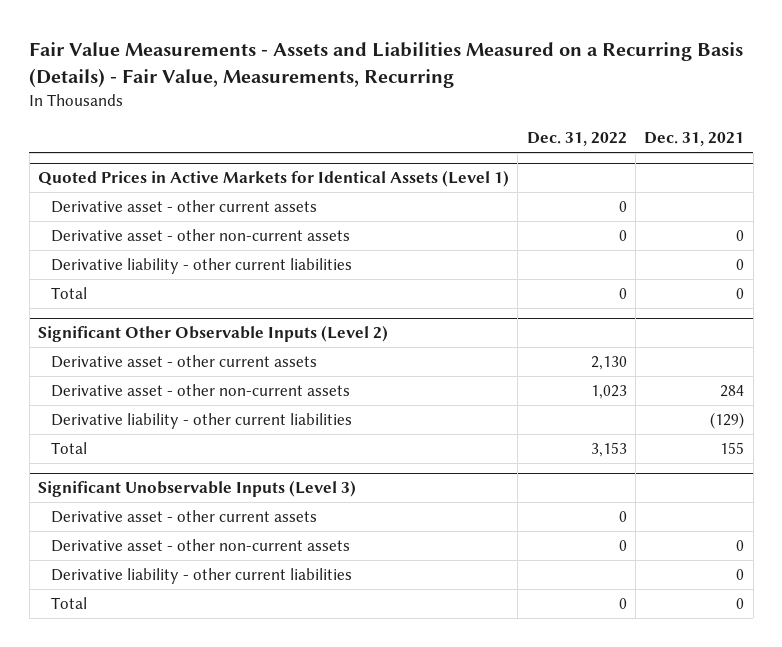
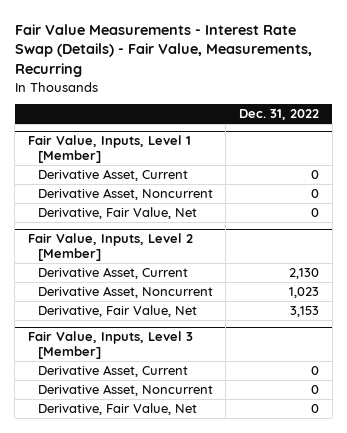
[29,41,744,88] Fair Value Measurements - Assets and Liabilities Measured on a Recurring Basis (Details) - Fair Value, Measurements, Recurring -> [14,23,312,78] Fair Value Measurements - Interest Rate Swap (Details) - Fair Value, Measurements, Recurring
[644,132,745,147] Dec. 31, 2021 -> none
[50,258,352,275] Derivative liability - other current liabilities -> none
[50,413,352,430] Derivative liability - other current liabilities -> none
[50,568,352,585] Derivative liability - other current liabilities -> none
[38,170,510,188] Quoted Prices in Active Markets for Identical Assets (Level 1) -> [27,135,191,164] Fair Value, Inputs, Level 1 [Member]
[50,200,317,214] Derivative asset - other current assets -> [37,168,188,181] Derivative Asset, Current
[50,229,350,243] Derivative asset - other non-current assets -> [37,187,213,200] Derivative Asset, Noncurrent
[50,287,87,300] Total -> [37,206,197,219] Derivative, Fair Value, Net
[38,325,389,343] Significant Other Observable Inputs (Level 2) -> [27,233,193,262] Fair Value, Inputs, Level 2 [Member]
[50,355,317,369] Derivative asset - other current assets -> [37,266,188,279] Derivative Asset, Current
[50,384,350,398] Derivative asset - other non-current assets -> [37,285,213,298] Derivative Asset, Noncurrent
[50,442,87,455] Total -> [37,304,197,317] Derivative, Fair Value, Net
[38,480,357,498] Significant Unobservable Inputs (Level 3) -> [27,331,193,360] Fair Value, Inputs, Level 3 [Member]
[50,510,317,524] Derivative asset - other current assets -> [37,364,188,377] Derivative Asset, Current
[50,539,350,553] Derivative asset - other non-current assets -> [37,383,213,396] Derivative Asset, Noncurrent
[50,597,87,610] Total -> [37,402,197,415] Derivative, Fair Value, Net

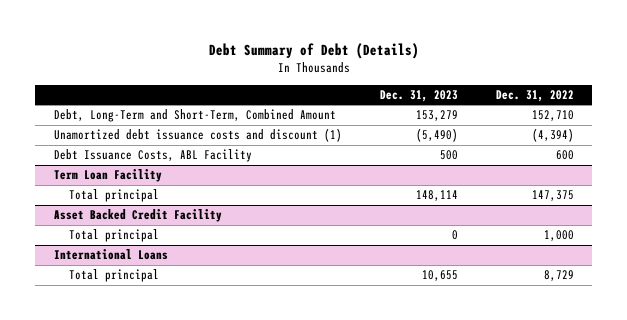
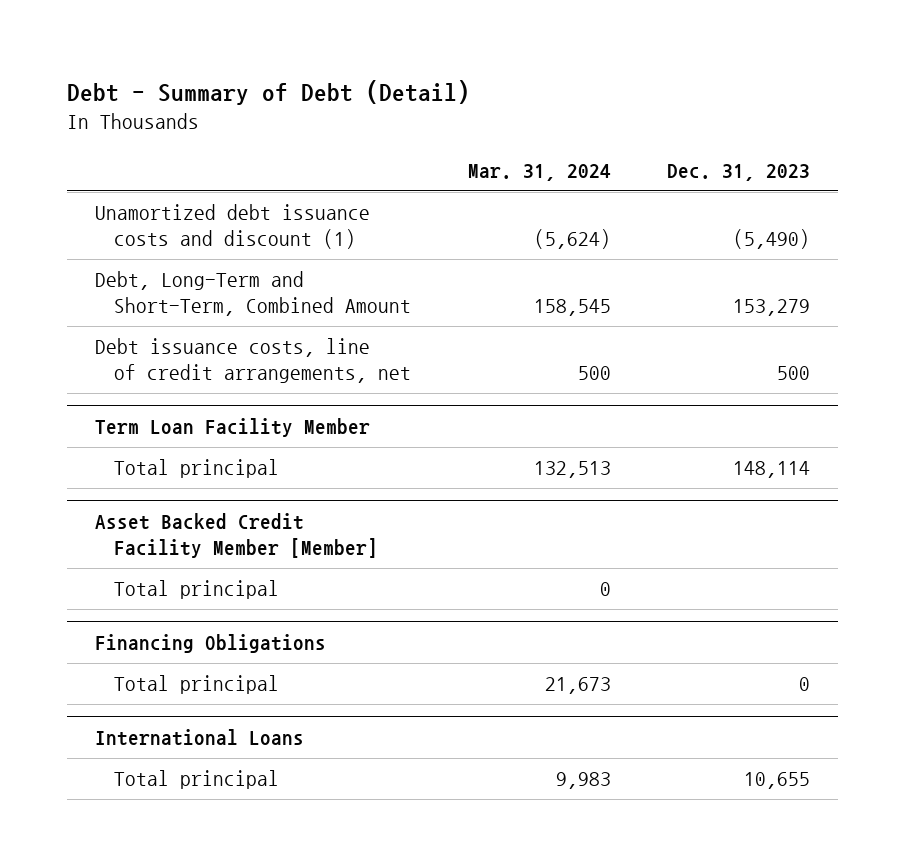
[208,42,419,59] Debt Summary of Debt (Details) -> [66,79,470,105] Debt - Summary of Debt (Detail)
[495,89,574,102] Dec. 31, 2022 -> none
none -> [467,164,611,182] Mar. 31, 2024
[53,109,336,123] Debt, Long-Term and Short-Term, Combined Amount -> [95,271,411,317] Debt, Long-Term and Short-Term, Combined Amount
[53,149,252,163] Debt Issuance Costs, ABL Facility -> [95,338,411,384] Debt issuance costs, line of credit arrangements, net
[53,169,162,183] Term Loan Facility -> [95,418,371,438] Term Loan Facility Member
[53,209,222,223] Asset Backed Credit Facility -> [95,513,378,559] Asset Backed Credit Facility Member [Member]
none -> [113,580,279,600] Total principal
none -> [95,634,327,654] Financing Obligations

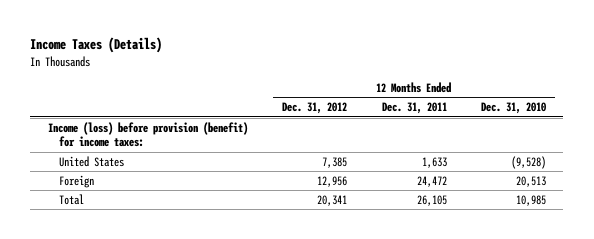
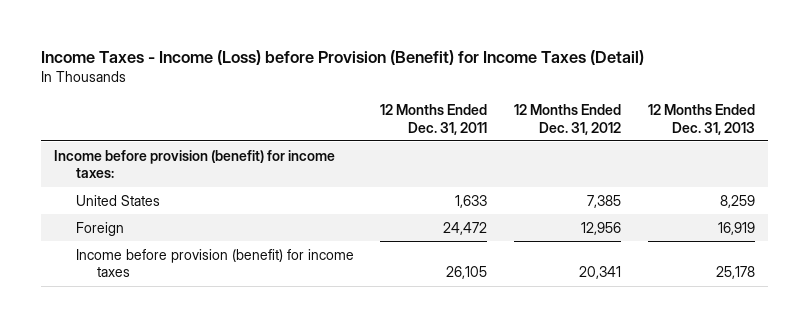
[30,37,163,54] Income Taxes (Details) -> [40,49,644,65] Income Taxes - Income (Loss) before Provision (Benefit) for Income Taxes (Detail)
[481,102,547,115] Dec. 31, 2010 -> none
none -> [647,103,755,135] 12 Months Ended Dec. 31, 2013
[47,121,248,148] Income (loss) before provision (benefit) for income taxes: -> [54,149,336,179] Income before provision (benefit) for income taxes:
[58,193,84,205] Total -> [75,248,354,278] Income before provision (benefit) for income taxes

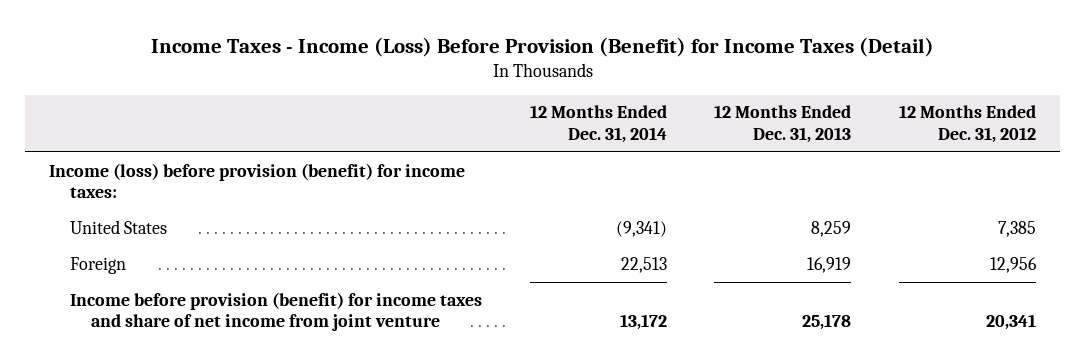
[40,49,644,65] Income Taxes - Income (Loss) before Provision (Benefit) for Income Taxes (Detail) -> [150,37,934,58] Income Taxes - Income (Loss) Before Provision (Benefit) for Income Taxes (Detail)
[380,103,488,135] 12 Months Ended Dec. 31, 2011 -> none
none -> [529,105,667,143] 12 Months Ended Dec. 31, 2014
[54,149,336,179] Income before provision (benefit) for income taxes: -> [49,162,466,199] Income (loss) before provision (benefit) for income taxes:
[75,248,354,278] Income before provision (benefit) for income taxes -> [70,291,483,332] Income before provision (benefit) for income taxes and share of net income from joint venture

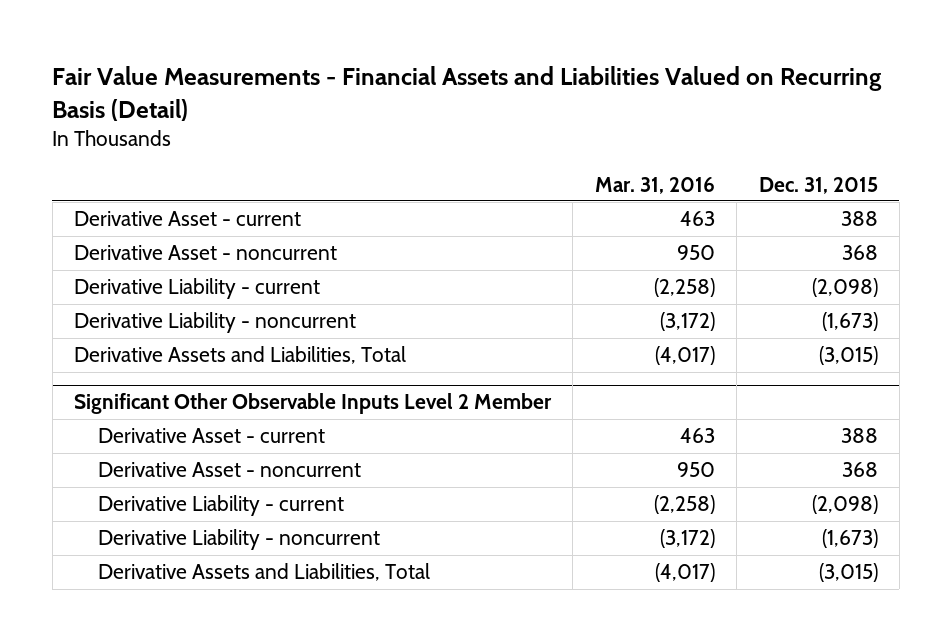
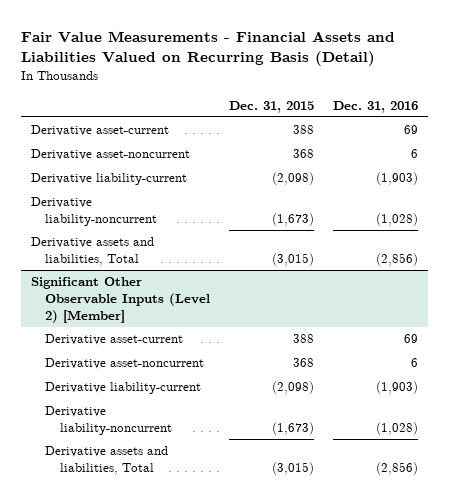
[594,176,715,194] Mar. 31, 2016 -> none
none -> [333,100,419,113] Dec. 31, 2016
[74,211,302,227] Derivative Asset - current -> [30,125,169,137] Derivative asset-current
[74,245,338,261] Derivative Asset - noncurrent -> [30,149,190,161] Derivative asset-noncurrent
[74,278,321,300] Derivative Liability - current -> [30,173,187,186] Derivative liability-current
[74,312,357,334] Derivative Liability - noncurrent -> [30,197,158,227] Derivative liability-noncurrent
[74,346,407,365] Derivative Assets and Liabilities, Total -> [30,237,154,267] Derivative assets and liabilities, Total
[74,393,553,415] Significant Other Observable Inputs Level 2 Member -> [30,277,211,323] Significant Other Observable Inputs (Level 2) [Member]
[98,428,326,444] Derivative Asset - current -> [45,334,184,346] Derivative asset-current
[98,462,362,478] Derivative Asset - noncurrent -> [45,358,205,370] Derivative asset-noncurrent
[98,495,345,517] Derivative Liability - current -> [45,382,202,395] Derivative liability-current
[98,529,381,551] Derivative Liability - noncurrent -> [45,406,172,436] Derivative liability-noncurrent
[98,563,431,582] Derivative Assets and Liabilities, Total -> [45,446,169,476] Derivative assets and liabilities, Total

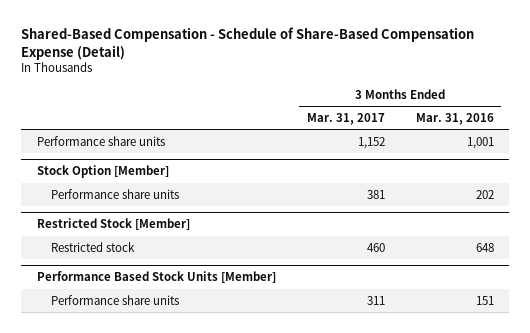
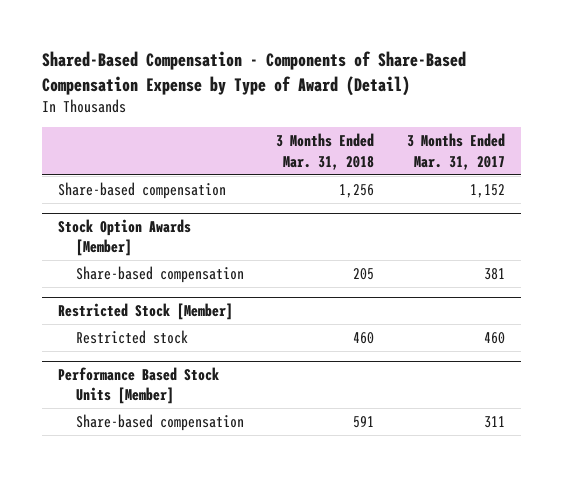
[21,26,475,60] Shared-Based Compensation - Schedule of Share-Based Compensation Expense (Detail) -> [41,51,466,96] Shared-Based Compensation - Components of Share-Based Compensation Expense by Type of Award (Detail)
[415,112,494,125] Mar. 31, 2016 -> none
none -> [276,133,375,170] 3 Months Ended Mar. 31, 2018
[36,135,165,146] Performance share units -> [58,181,227,199] Share-based compensation
[36,165,169,179] Stock Option [Member] -> [58,219,192,257] Stock Option Awards [Member]
[51,188,180,199] Performance share units -> [75,265,244,283] Share-based compensation
[51,294,180,305] Performance share units -> [75,413,244,431] Share-based compensation

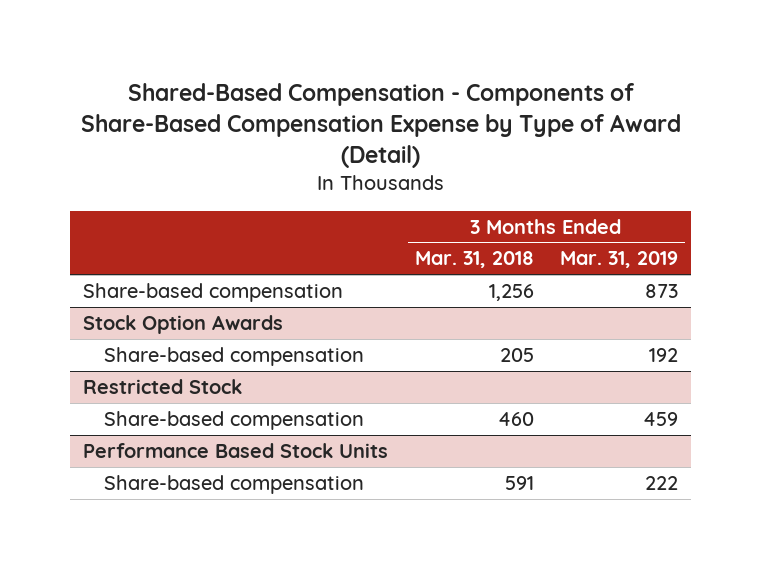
[406,133,505,170] 3 Months Ended Mar. 31, 2017 -> none
none -> [560,251,679,269] Mar. 31, 2019
[58,219,192,257] Stock Option Awards [Member] -> [83,315,284,335] Stock Option Awards
[75,329,188,344] Restricted stock -> none
[58,303,234,321] Restricted Stock [Member] -> [83,379,243,395] Restricted Stock
none -> [103,411,364,431] Share-based compensation
[58,367,220,405] Performance Based Stock Units [Member] -> [83,443,389,459] Performance Based Stock Units

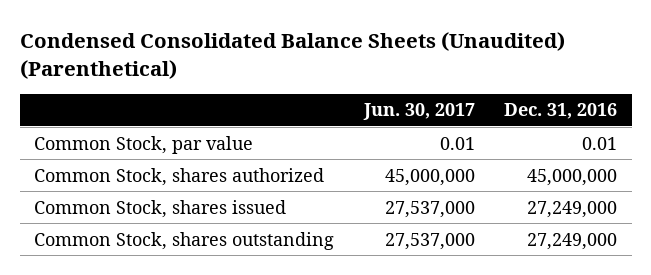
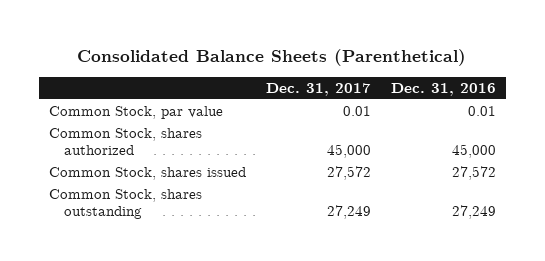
[19,31,565,79] Condensed Consolidated Balance Sheets (Unaudited) (Parenthetical) -> [77,48,467,66] Consolidated Balance Sheets (Parenthetical)
[362,103,475,121] Jun. 30, 2017 -> none
none -> [265,82,371,96] Dec. 31, 2017
[526,168,617,186] 45,000,000 -> [451,144,496,159] 45,000
[526,200,617,218] 27,249,000 -> [451,166,496,181] 27,572
[526,232,617,250] 27,249,000 -> [451,205,496,220] 27,249

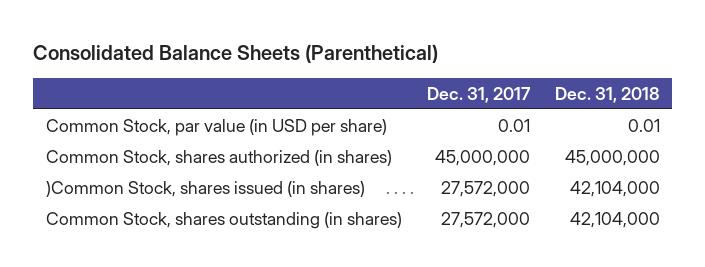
[390,82,496,96] Dec. 31, 2016 -> none
none -> [554,86,660,103] Dec. 31, 2018
[49,106,224,120] Common Stock, par value -> [45,118,387,136] Common Stock, par value (in USD per share)
[49,128,203,156] Common Stock, shares authorized -> [45,149,392,166] Common Stock, shares authorized (in shares)
[326,144,371,159] 45,000 -> [434,149,530,166] 45,000,000
[49,167,247,181] Common Stock, shares issued -> [45,180,365,197] )Common Stock, shares issued (in shares)
[326,166,371,181] 27,572 -> [440,180,530,197] 27,572,000
[49,189,203,220] Common Stock, shares outstanding -> [45,211,402,229] Common Stock, shares outstanding (in shares)
[326,205,371,220] 27,249 -> [440,211,530,228] 27,572,000

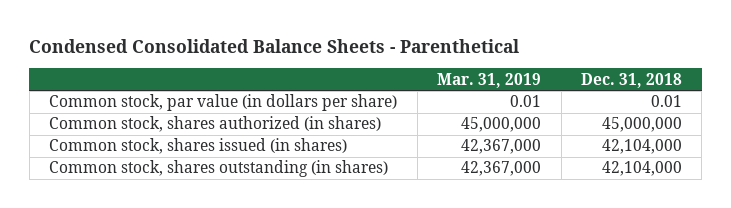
[33,44,439,64] Consolidated Balance Sheets (Parenthetical) -> [29,38,520,53] Condensed Consolidated Balance Sheets - Parenthetical
[426,86,531,103] Dec. 31, 2017 -> none
none -> [437,72,542,88] Mar. 31, 2019
[45,118,387,136] Common Stock, par value (in USD per share) -> [49,94,398,112] Common stock, par value (in dollars per share)
[45,149,392,166] Common Stock, shares authorized (in shares) -> [49,116,382,133] Common stock, shares authorized (in shares)
[45,180,365,197] )Common Stock, shares issued (in shares) -> [49,138,348,155] Common stock, shares issued (in shares)
[45,211,402,229] Common Stock, shares outstanding (in shares) -> [49,160,389,178] Common stock, shares outstanding (in shares)

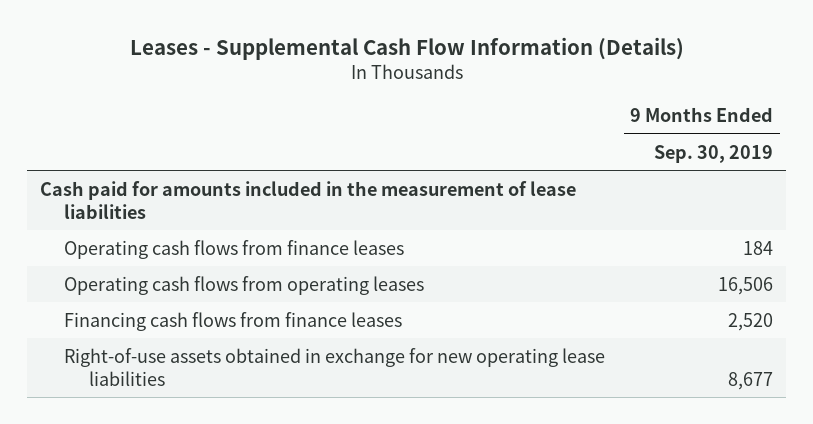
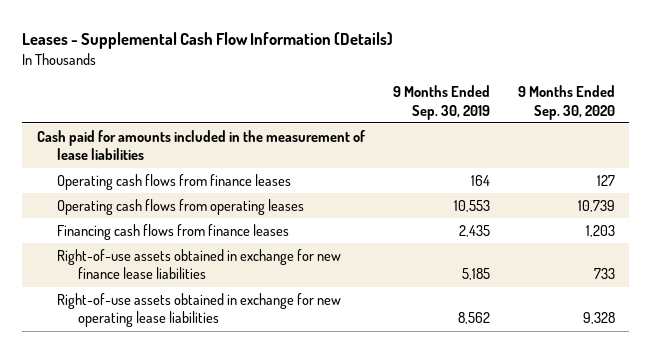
none -> [518,84,616,120] 9 Months Ended Sep. 30, 2020
[743,240,774,255] 184 -> [470,174,490,186] 164
[718,276,774,295] 16,506 -> [453,199,490,212] 10,553
[728,312,774,331] 2,520 -> [458,224,490,237] 2,435
none -> [57,248,342,280] Right-of-use assets obtained in exchange for new finance lease liabilities
[728,371,774,390] 8,677 -> [457,312,490,325] 8,562

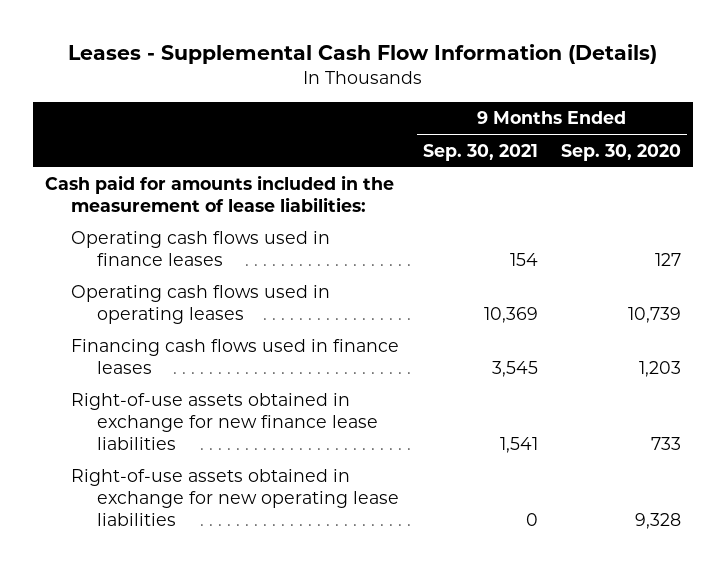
[392,84,490,120] 9 Months Ended Sep. 30, 2019 -> none
none -> [422,143,538,161] Sep. 30, 2021
[36,129,365,161] Cash paid for amounts included in the measurement of lease liabilities -> [44,175,394,213] Cash paid for amounts included in the measurement of lease liabilities:
[57,173,292,190] Operating cash flows from finance leases -> [70,231,330,267] Operating cash flows used in finance leases
[57,198,305,215] Operating cash flows from operating leases -> [70,285,330,325] Operating cash flows used in operating leases
[57,223,290,240] Financing cash flows from finance leases -> [70,339,399,375] Financing cash flows used in finance leases

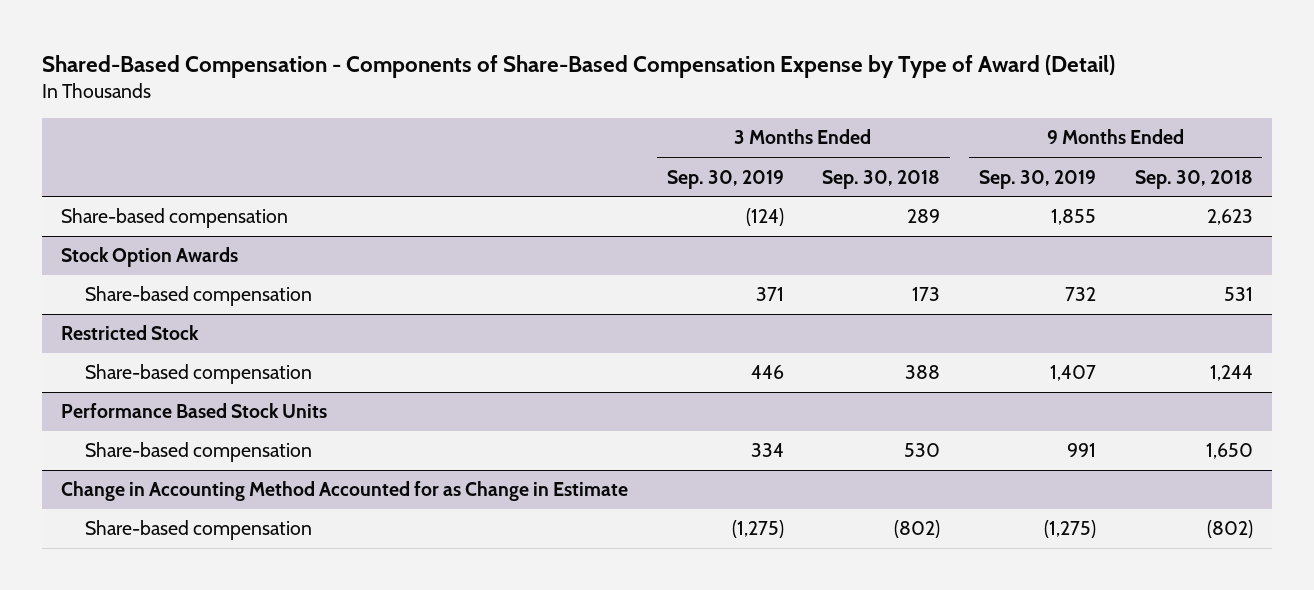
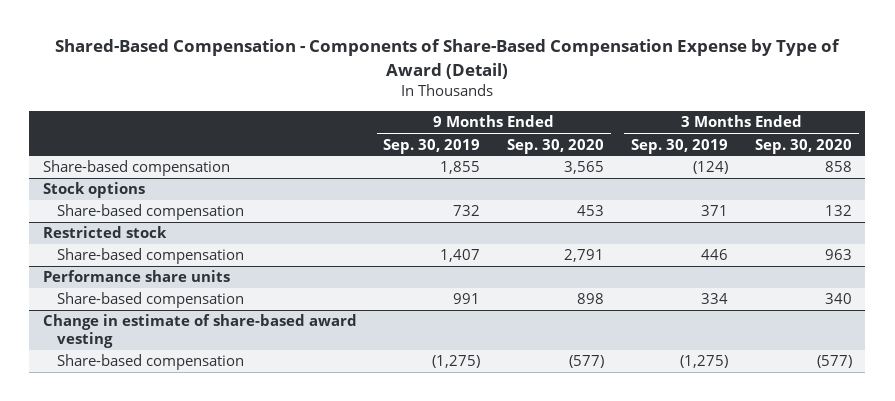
[822,169,941,189] Sep. 30, 2018 -> none
[1134,169,1253,189] Sep. 30, 2018 -> none
none -> [507,138,605,154] Sep. 30, 2020
none -> [754,138,852,154] Sep. 30, 2020
[60,247,238,268] Stock Option Awards -> [42,182,145,199] Stock options
[60,325,199,341] Restricted Stock -> [42,226,167,239] Restricted stock
[60,403,327,419] Performance Based Stock Units -> [42,270,230,283] Performance share units
[60,481,628,502] Change in Accounting Method Accounted for as Change in Estimate -> [42,314,357,349] Change in estimate of share-based award vesting

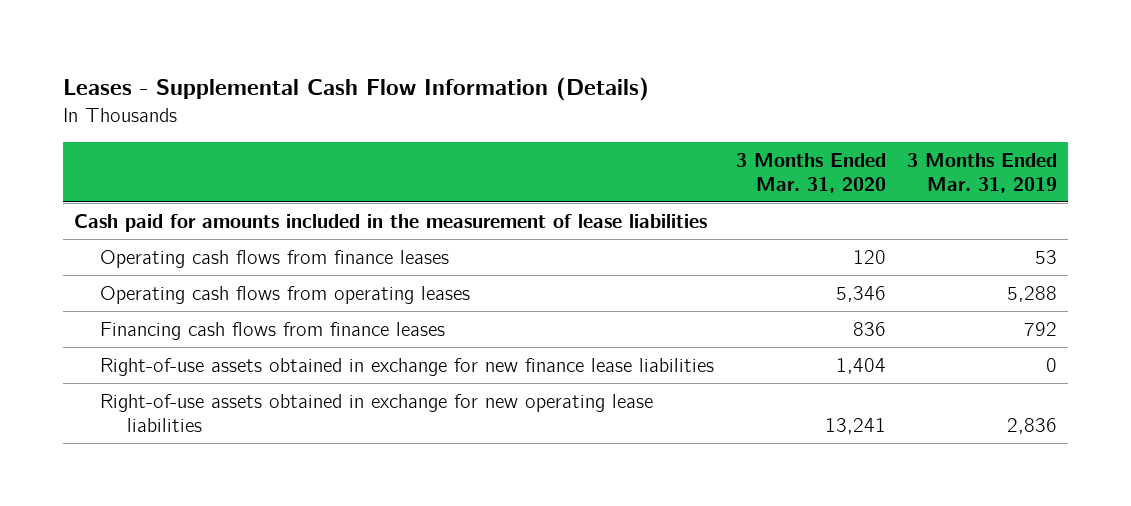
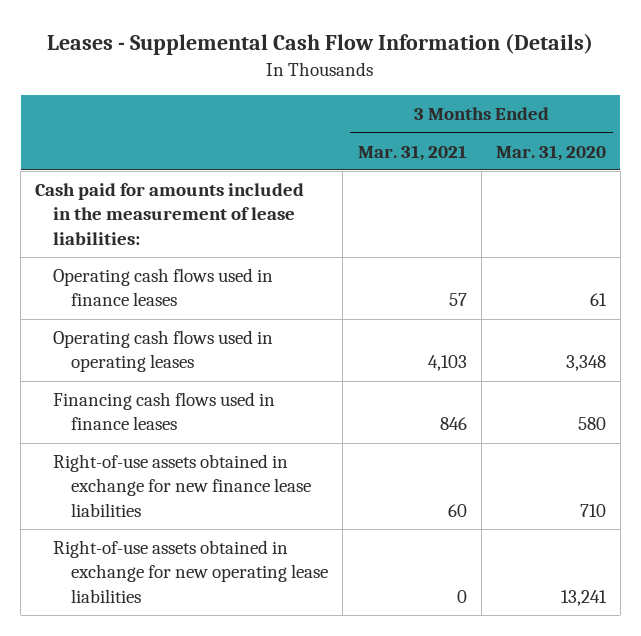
[907,152,1058,193] 3 Months Ended Mar. 31, 2019 -> none
none -> [357,144,467,161] Mar. 31, 2021
[74,214,708,233] Cash paid for amounts included in the measurement of lease liabilities -> [35,183,305,245] Cash paid for amounts included in the measurement of lease liabilities:
[100,250,450,269] Operating cash flows from finance leases -> [53,268,274,307] Operating cash flows used in finance leases
[852,250,886,265] 120 -> [589,293,607,307] 61
[100,286,471,305] Operating cash flows from operating leases -> [53,330,274,373] Operating cash flows used in operating leases
[835,286,886,303] 5,346 -> [565,355,606,372] 3,348
[100,322,446,341] Financing cash flows from finance leases -> [53,392,276,431] Financing cash flows used in finance leases
[852,322,886,337] 836 -> [577,417,606,431] 580
[835,358,886,375] 1,404 -> [579,503,606,517] 710

